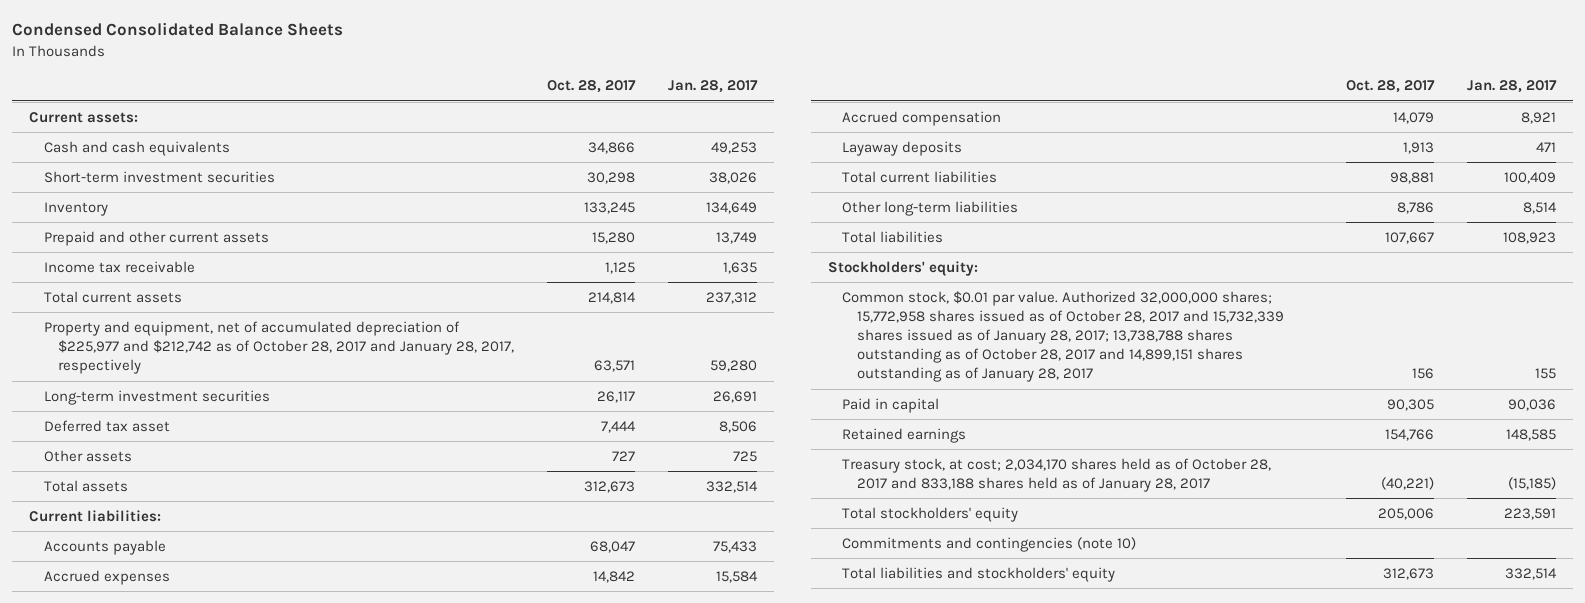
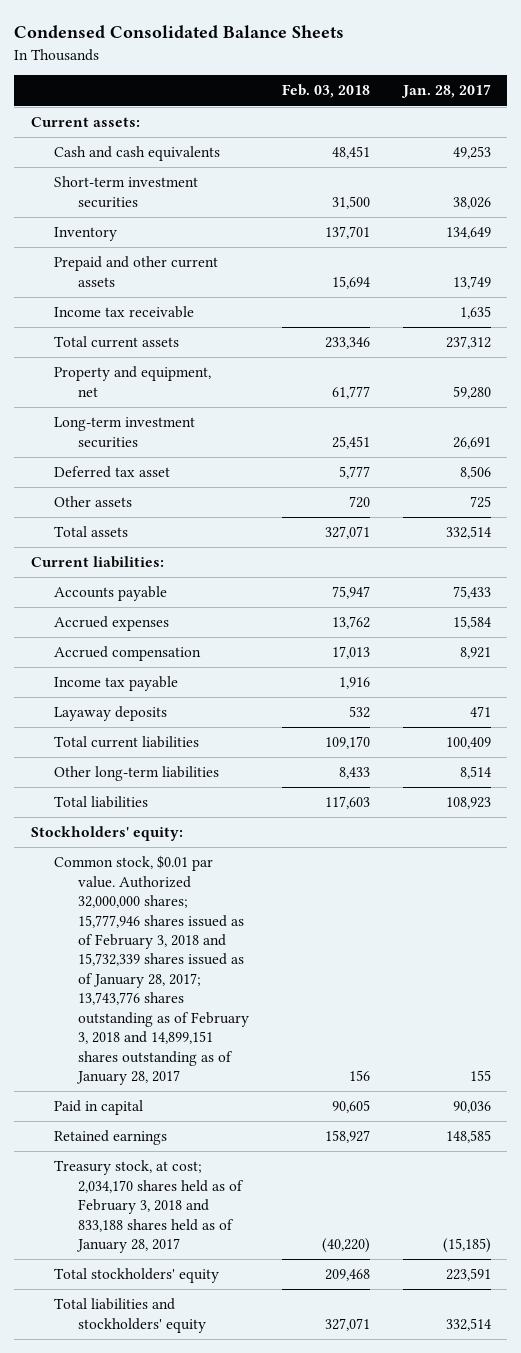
[547,80,637,94] Oct. 28, 2017 -> none
none -> [281,84,370,99] Feb. 03, 2018
[43,320,514,375] Property and equipment, net of accumulated depreciation of $225,977 and $212,742 as of October 28, 2017 and January 28, 2017, respectively -> [54,366,212,397] Property and equipment, net
none -> [54,676,179,692] Income tax payable
[842,290,1284,383] Common stock, $0.01 par value. Authorized 32,000,000 shares; 15,772,958 shares issued as of October 28, 2017 and 15,732,339 shares issued as of January 28, 2017; 13,738,788 shares outstanding as of October 28, 2017 and 14,899,151 shares outstanding as of January 28, 2017 -> [54,855,250,1085] Common stock, $0.01 par value. Authorized 32,000,000 shares; 15,777,946 shares issued as of February 3, 2018 and 15,732,339 shares issued as of January 28, 2017; 13,743,776 shares outstanding as of February 3, 2018 and 14,899,151 shares outstanding as of January 28, 2017
[842,457,1272,492] Treasury stock, at cost; 2,034,170 shares held as of October 28, 2017 and 833,188 shares held as of January 28, 2017 -> [54,1160,245,1253] Treasury stock, at cost; 2,034,170 shares held as of February 3, 2018 and 833,188 shares held as of January 28, 2017
[842,536,1137,552] Commitments and contingencies (note 10) -> none

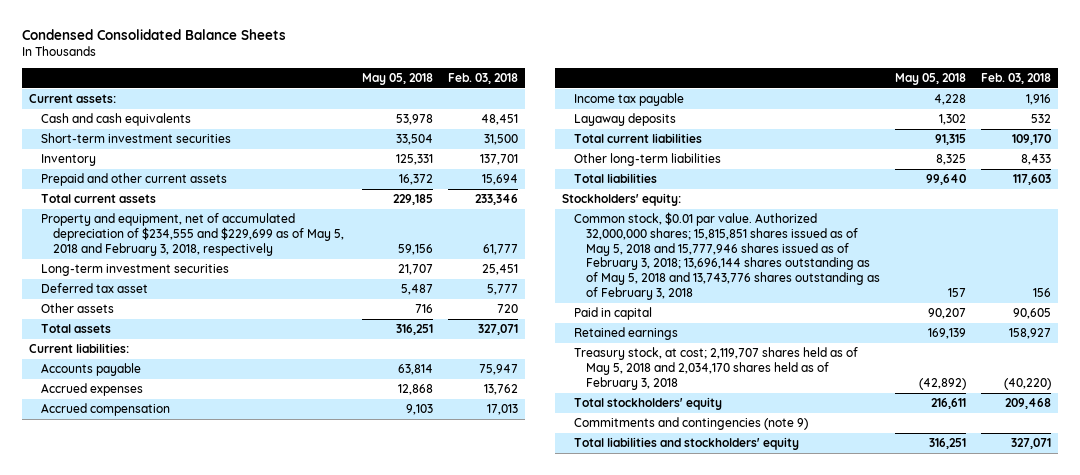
[400,84,491,99] Jan. 28, 2017 -> none
none -> [361,72,433,85] May 05, 2018
[54,306,195,319] Income tax receivable -> none
[54,366,212,397] Property and equipment, net -> [40,213,344,256] Property and equipment, net of accumulated depreciation of $234,555 and $229,699 as of May 5, 2018 and February 3, 2018, respectively
[54,855,250,1085] Common stock, $0.01 par value. Authorized 32,000,000 shares; 15,777,946 shares issued as of February 3, 2018 and 15,732,339 shares issued as of January 28, 2017; 13,743,776 shares outstanding as of February 3, 2018 and 14,899,151 shares outstanding as of January 28, 2017 -> [573,212,880,300] Common stock, $0.01 par value. Authorized 32,000,000 shares; 15,815,851 shares issued as of May 5, 2018 and 15,777,946 shares issued as of February 3, 2018; 13,696,144 shares outstanding as of May 5, 2018 and 13,743,776 shares outstanding as of February 3, 2018
[54,1160,245,1253] Treasury stock, at cost; 2,034,170 shares held as of February 3, 2018 and 833,188 shares held as of January 28, 2017 -> [573,347,858,390] Treasury stock, at cost; 2,119,707 shares held as of May 5, 2018 and 2,034,170 shares held as of February 3, 2018
none -> [573,417,808,431] Commitments and contingencies (note 9)

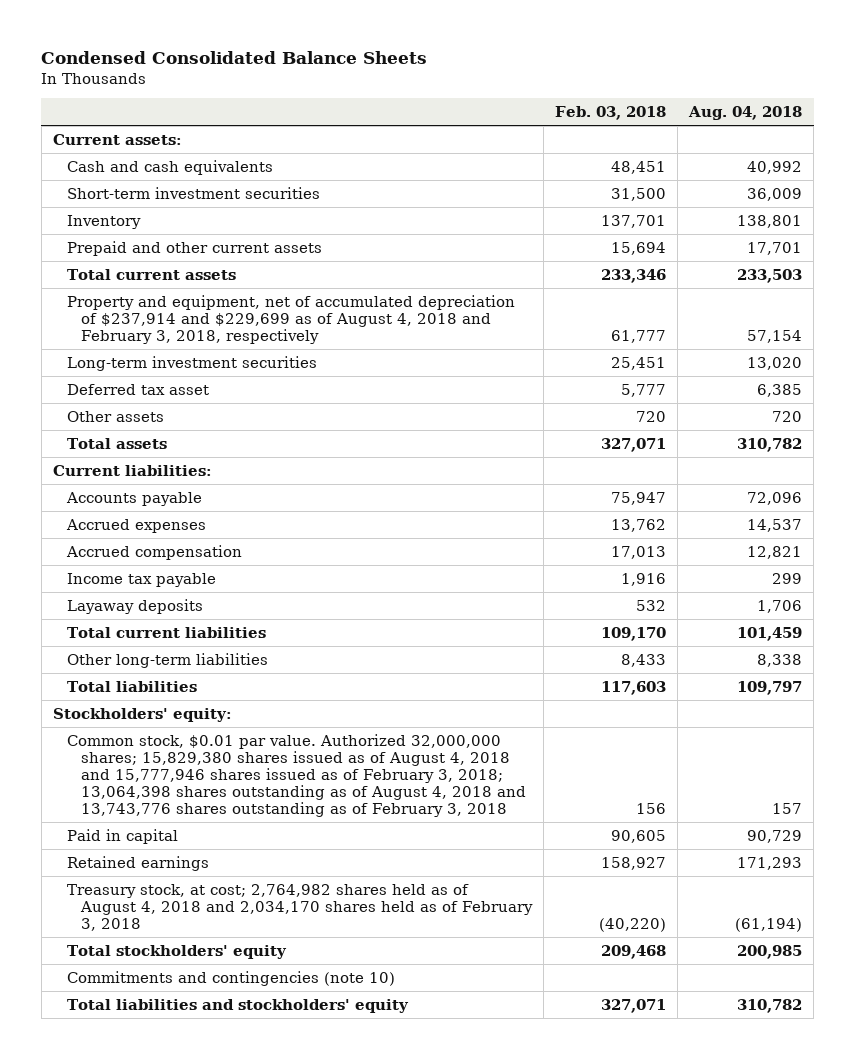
[361,72,433,85] May 05, 2018 -> none
none -> [688,106,803,121] Aug. 04, 2018
[40,213,344,256] Property and equipment, net of accumulated depreciation of $234,555 and $229,699 as of May 5, 2018 and February 3, 2018, respectively -> [66,294,515,344] Property and equipment, net of accumulated depreciation of $237,914 and $229,699 as of August 4, 2018 and February 3, 2018, respectively
[573,212,880,300] Common stock, $0.01 par value. Authorized 32,000,000 shares; 15,815,851 shares issued as of May 5, 2018 and 15,777,946 shares issued as of February 3, 2018; 13,696,144 shares outstanding as of May 5, 2018 and 13,743,776 shares outstanding as of February 3, 2018 -> [66,733,527,817] Common stock, $0.01 par value. Authorized 32,000,000 shares; 15,829,380 shares issued as of August 4, 2018 and 15,777,946 shares issued as of February 3, 2018; 13,064,398 shares outstanding as of August 4, 2018 and 13,743,776 shares outstanding as of February 3, 2018
[573,347,858,390] Treasury stock, at cost; 2,119,707 shares held as of May 5, 2018 and 2,034,170 shares held as of February 3, 2018 -> [66,883,534,931] Treasury stock, at cost; 2,764,982 shares held as of August 4, 2018 and 2,034,170 shares held as of February 3, 2018
[573,417,808,431] Commitments and contingencies (note 9) -> [66,970,395,986] Commitments and contingencies (note 10)

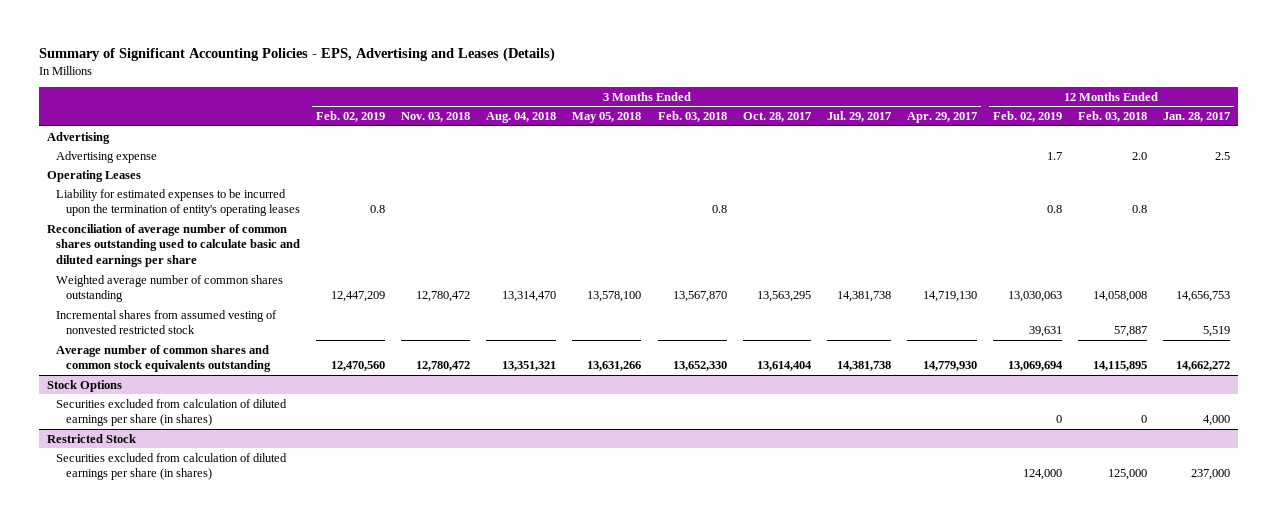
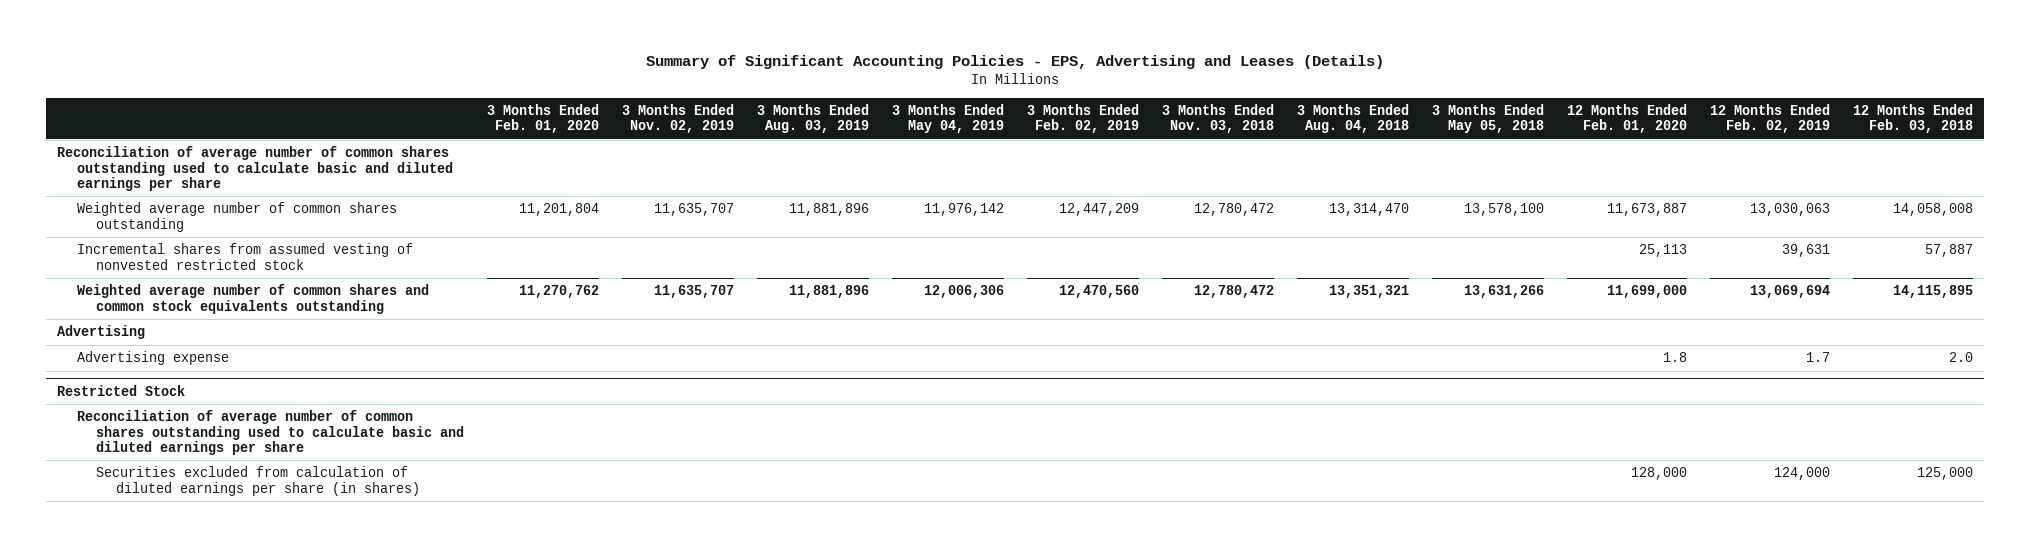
[657,111,727,123] Feb. 03, 2018 -> none
[742,112,811,123] Oct. 28, 2017 -> none
[826,111,891,123] Jul. 29, 2017 -> none
[906,112,977,124] Apr. 29, 2017 -> none
[1163,112,1231,123] Jan. 28, 2017 -> none
none -> [487,103,600,134] 3 Months Ended Feb. 01, 2020
none -> [622,103,735,134] 3 Months Ended Nov. 02, 2019
none -> [757,103,870,134] 3 Months Ended Aug. 03, 2019
none -> [892,103,1005,134] 3 Months Ended May 04, 2019
none -> [1566,103,1687,134] 12 Months Ended Feb. 01, 2020
[46,169,141,182] Operating Leases -> none
[56,188,300,217] Liability for estimated expenses to be incurred upon the termination of entity's operating leases -> none
[46,379,122,392] Stock Options -> none
[56,398,288,427] Securities excluded from calculation of diluted earnings per share (in shares) -> none
[56,344,271,373] Average number of common shares and common stock equivalents outstanding -> [76,284,429,314] Weighted average number of common shares and common stock equivalents outstanding
[46,131,110,144] Advertising -> [57,325,146,340] Advertising
[56,150,158,163] Advertising expense -> [76,351,229,366] Advertising expense
none -> [76,410,465,455] Reconciliation of average number of common shares outstanding used to calculate basic and diluted earnings per share

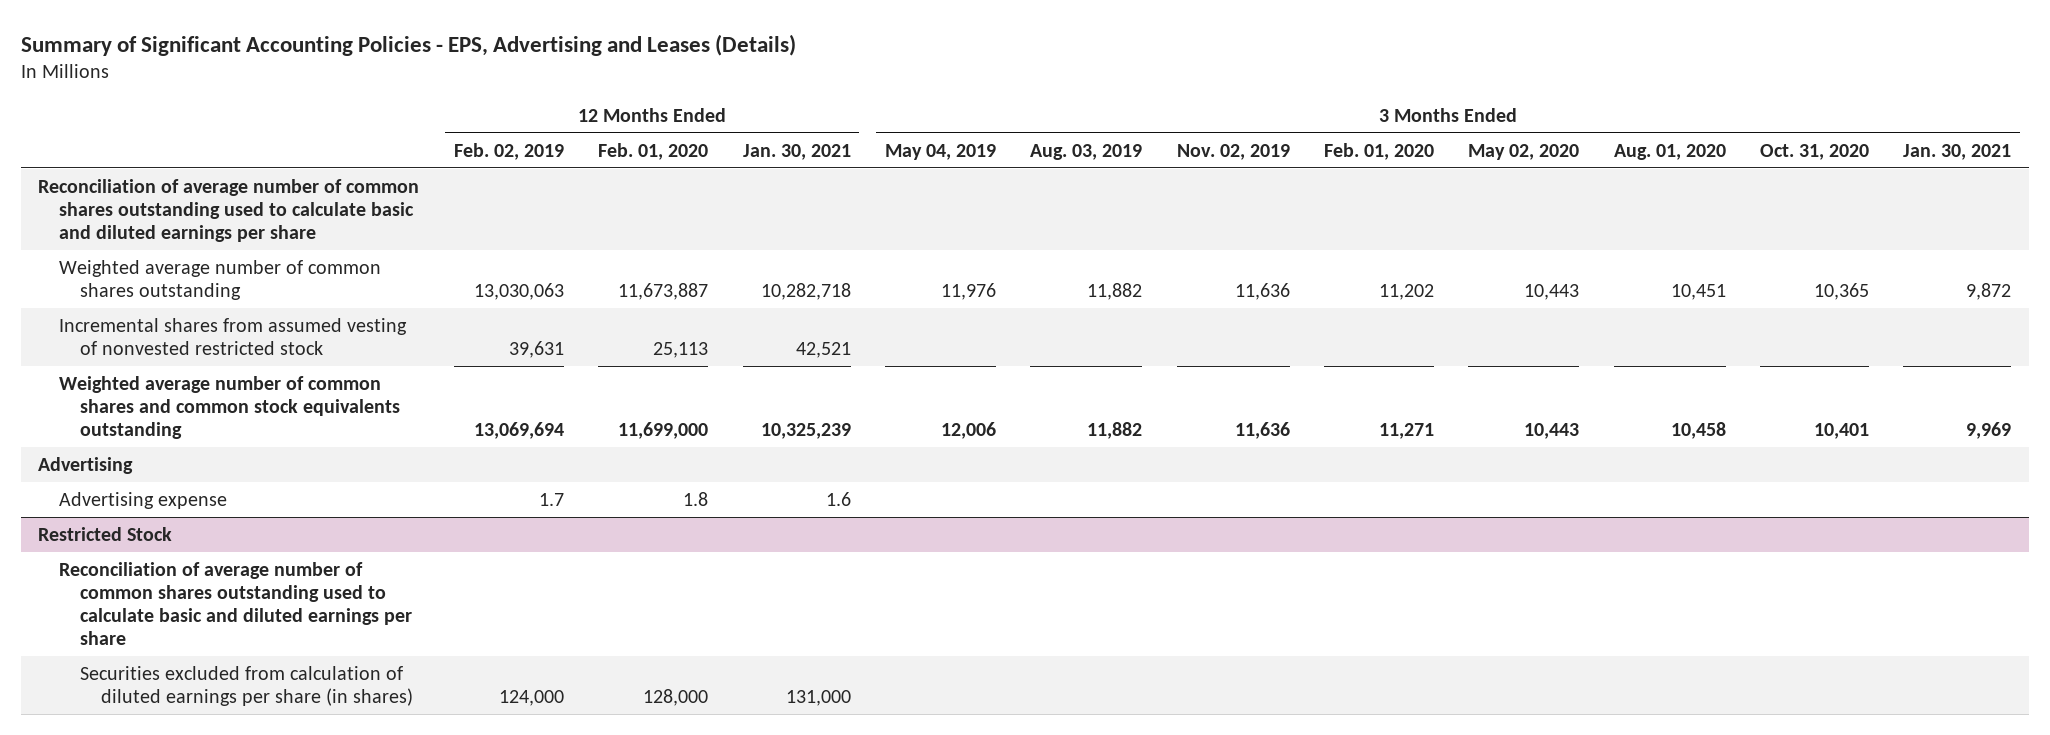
[1027,103,1140,134] 3 Months Ended Feb. 02, 2019 -> none
[1162,103,1275,134] 3 Months Ended Nov. 03, 2018 -> none
[1296,103,1409,134] 3 Months Ended Aug. 04, 2018 -> none
[1431,103,1544,134] 3 Months Ended May 05, 2018 -> none
[1852,103,1973,134] 12 Months Ended Feb. 03, 2018 -> none
none -> [742,143,851,160] Jan. 30, 2021
none -> [1468,143,1580,160] May 02, 2020
none -> [1613,143,1726,160] Aug. 01, 2020
none -> [1760,143,1870,160] Oct. 31, 2020
none -> [1903,143,2012,160] Jan. 30, 2021
[519,203,600,217] 11,201,804 -> [1379,283,1435,300] 11,202
[654,203,735,217] 11,635,707 -> [1234,282,1290,300] 11,636
[789,203,870,217] 11,881,896 -> [1087,282,1143,300] 11,882
[924,203,1005,217] 11,976,142 -> [940,282,996,300] 11,976
[519,285,600,299] 11,270,762 -> [1379,422,1435,439] 11,271
[654,285,735,299] 11,635,707 -> [1234,421,1290,439] 11,636
[789,285,870,299] 11,881,896 -> [1087,421,1143,439] 11,882
[924,285,1005,299] 12,006,306 -> [940,421,996,439] 12,006

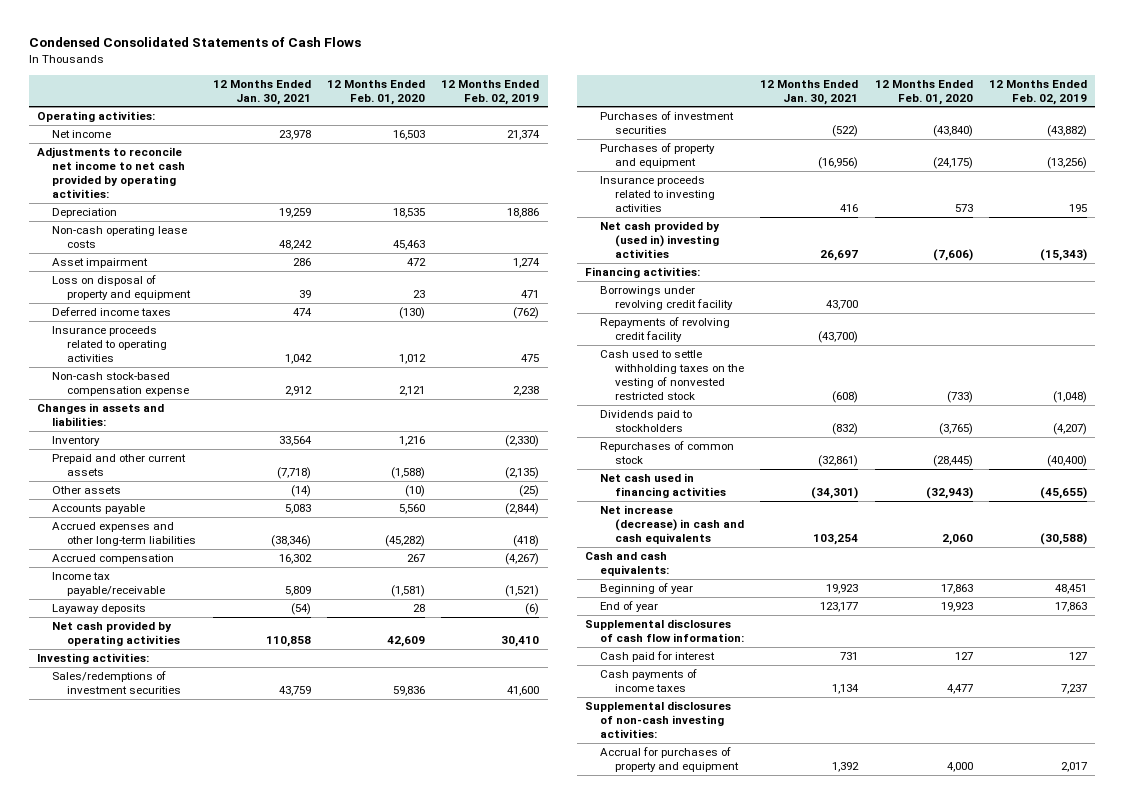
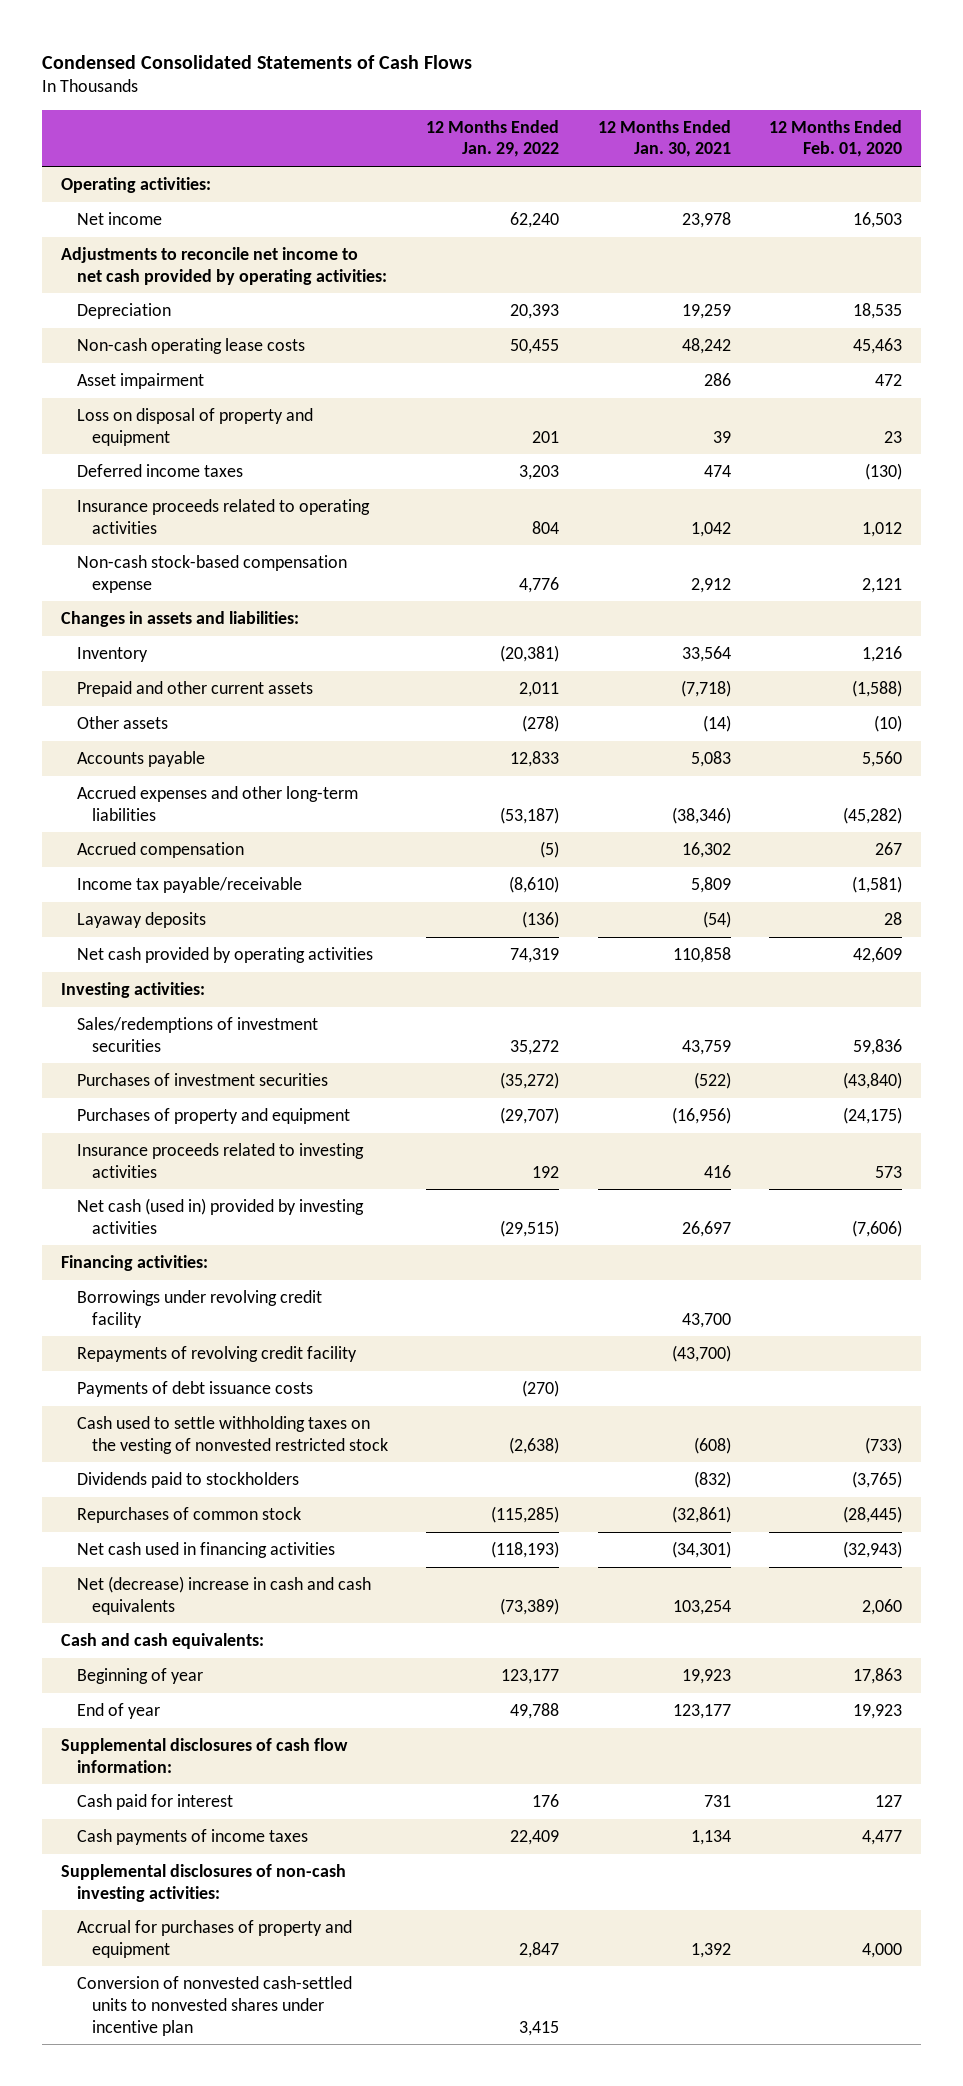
[441,79,540,105] 12 Months Ended Feb. 02, 2019 -> none
none -> [426,119,560,158] 12 Months Ended Jan. 29, 2022
[599,221,720,259] Net cash provided by (used in) investing activities -> [76,1197,364,1234] Net cash (used in) provided by investing activities
none -> [76,1380,313,1397] Payments of debt issuance costs
[599,505,745,545] Net increase (decrease) in cash and cash equivalents -> [76,1575,371,1615] Net (decrease) increase in cash and cash equivalents
none -> [76,1975,352,2036] Conversion of nonvested cash-settled units to nonvested shares under incentive plan

